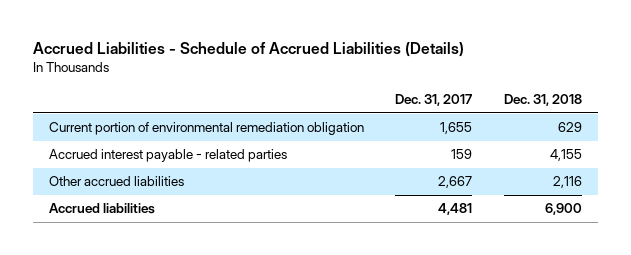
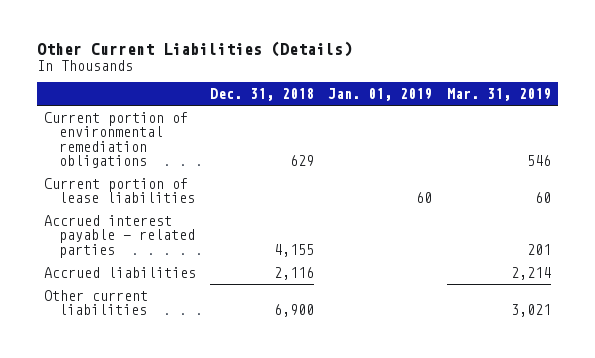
[32,41,464,57] Accrued Liabilities - Schedule of Accrued Liabilities (Details) -> [36,40,352,57] Other Current Liabilities (Details)
[395,94,473,107] Dec. 31, 2017 -> none
none -> [328,88,433,102] Jan. 01, 2019
none -> [446,88,551,102] Mar. 31, 2019
[48,122,364,136] Current portion of environmental remediation obligation -> [43,111,188,169] Current portion of environmental remediation obligations
none -> [43,177,196,204] Current portion of lease liabilities
[48,203,155,215] Accrued liabilities -> none
[48,176,184,187] Other accrued liabilities -> [43,266,196,278] Accrued liabilities
none -> [43,289,148,316] Other current liabilities

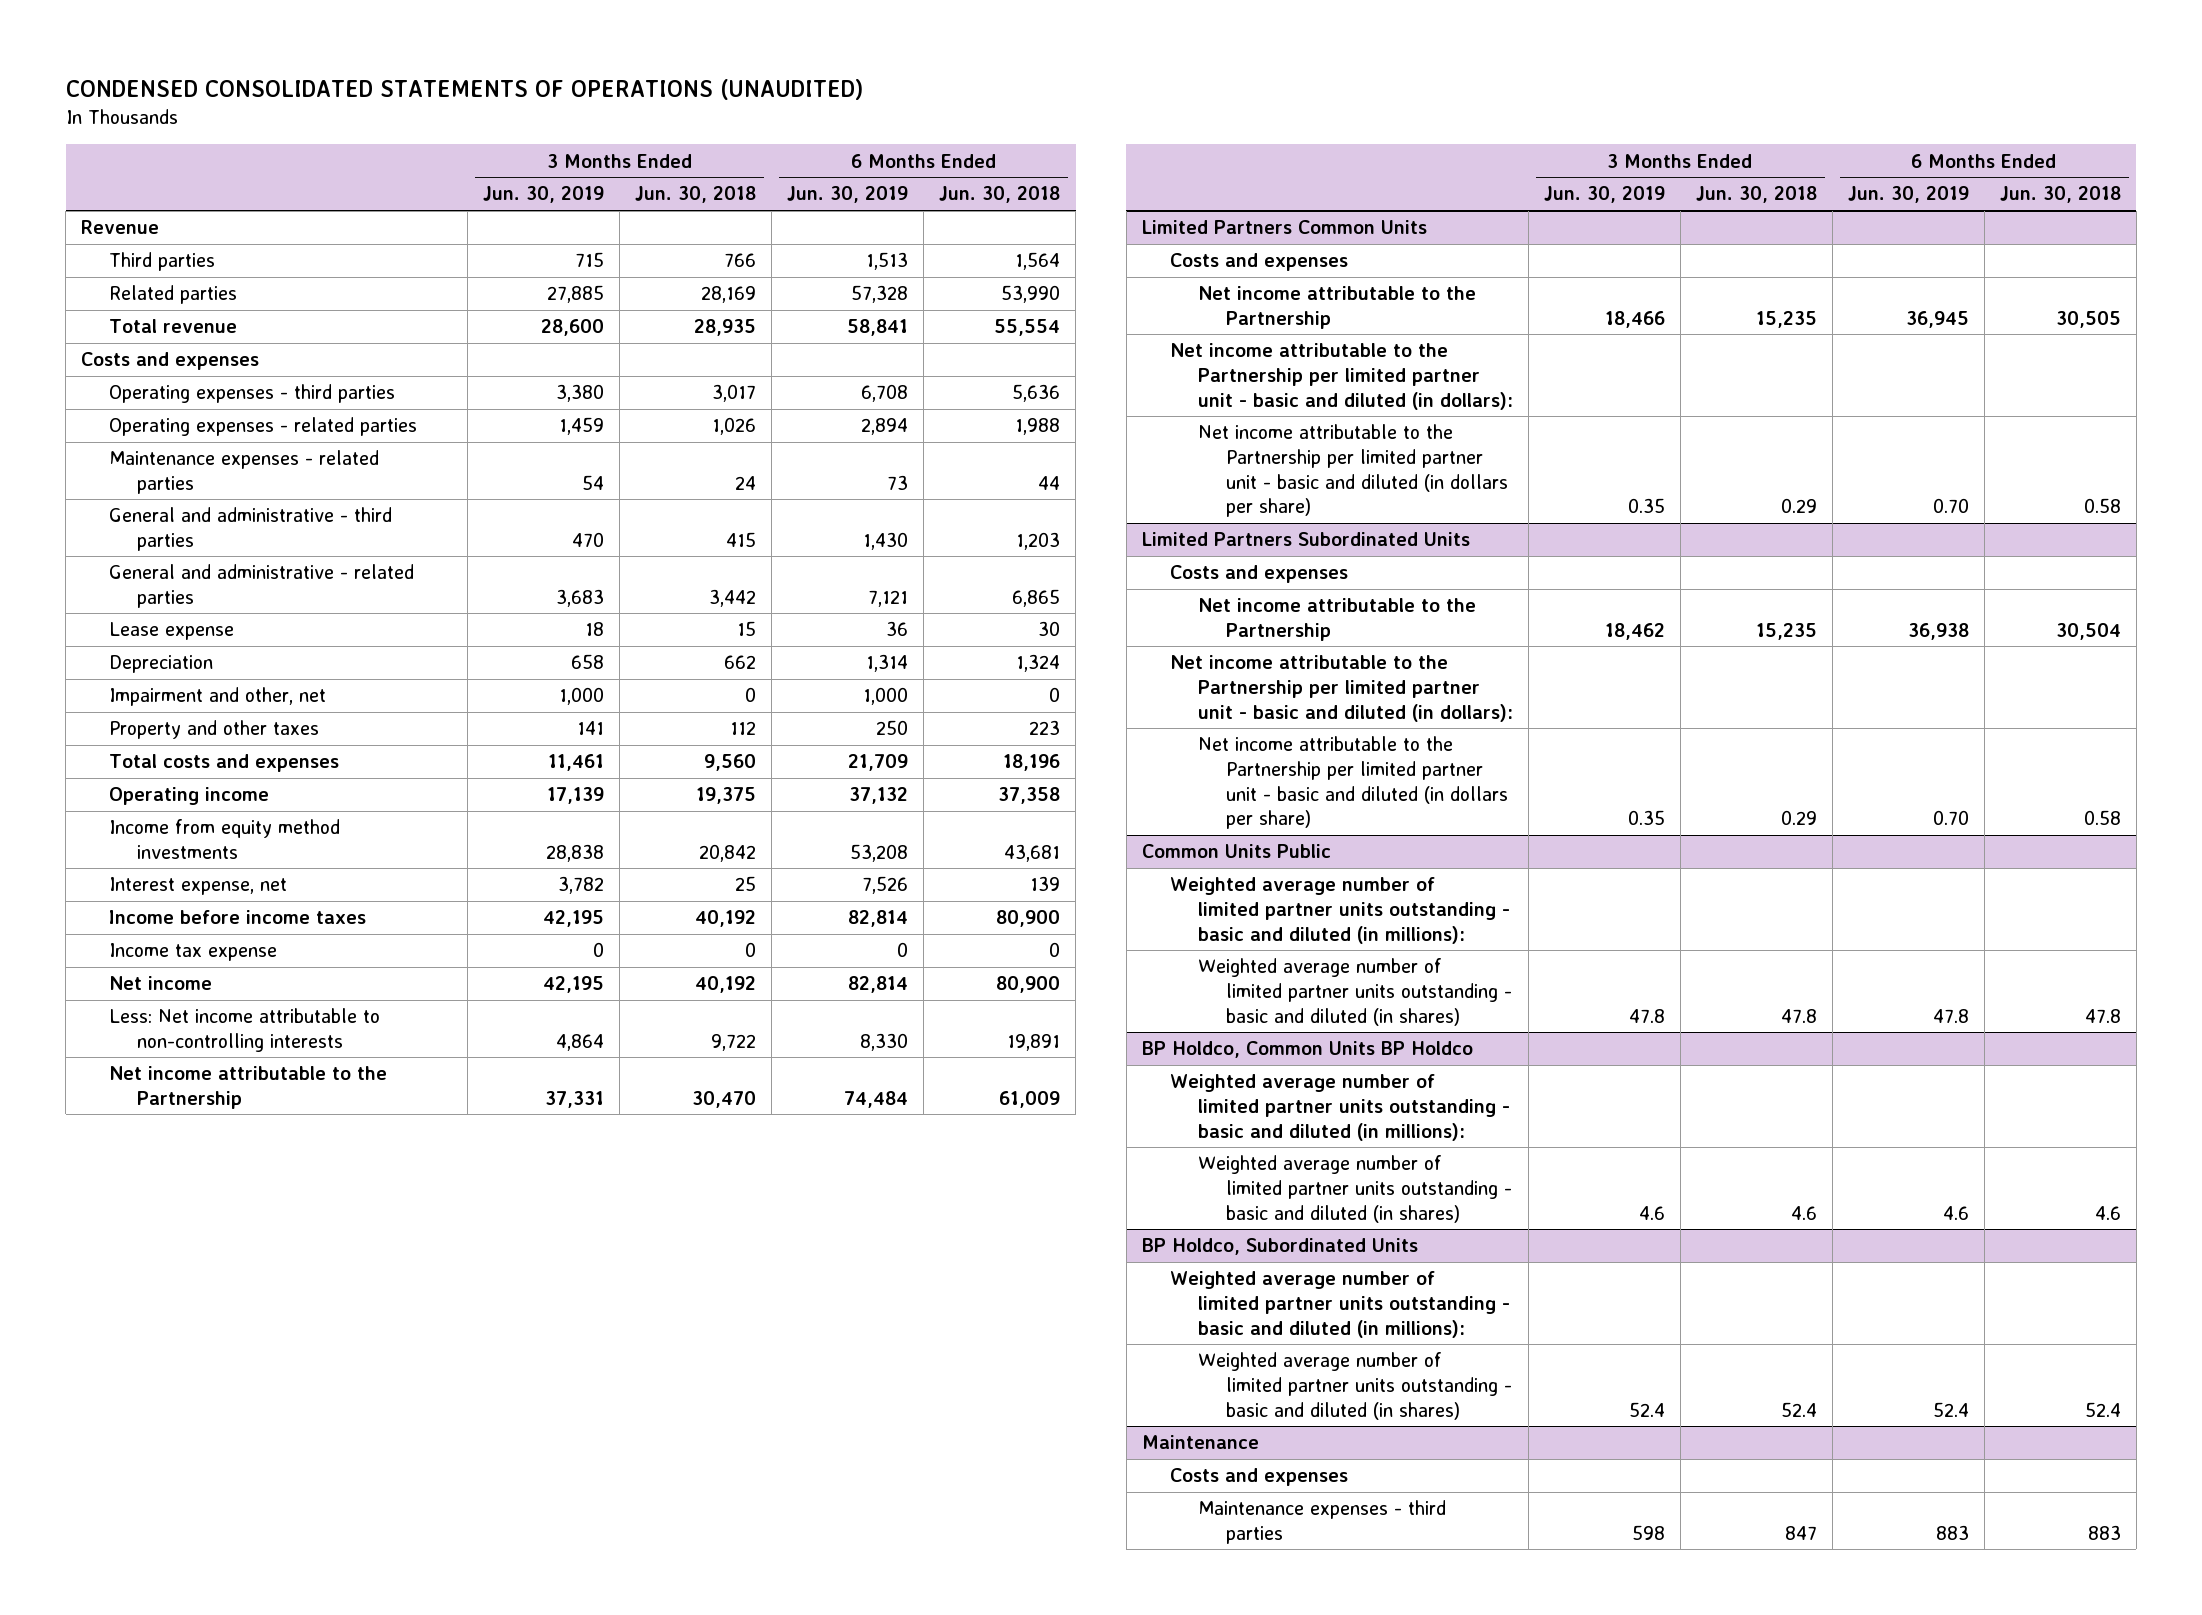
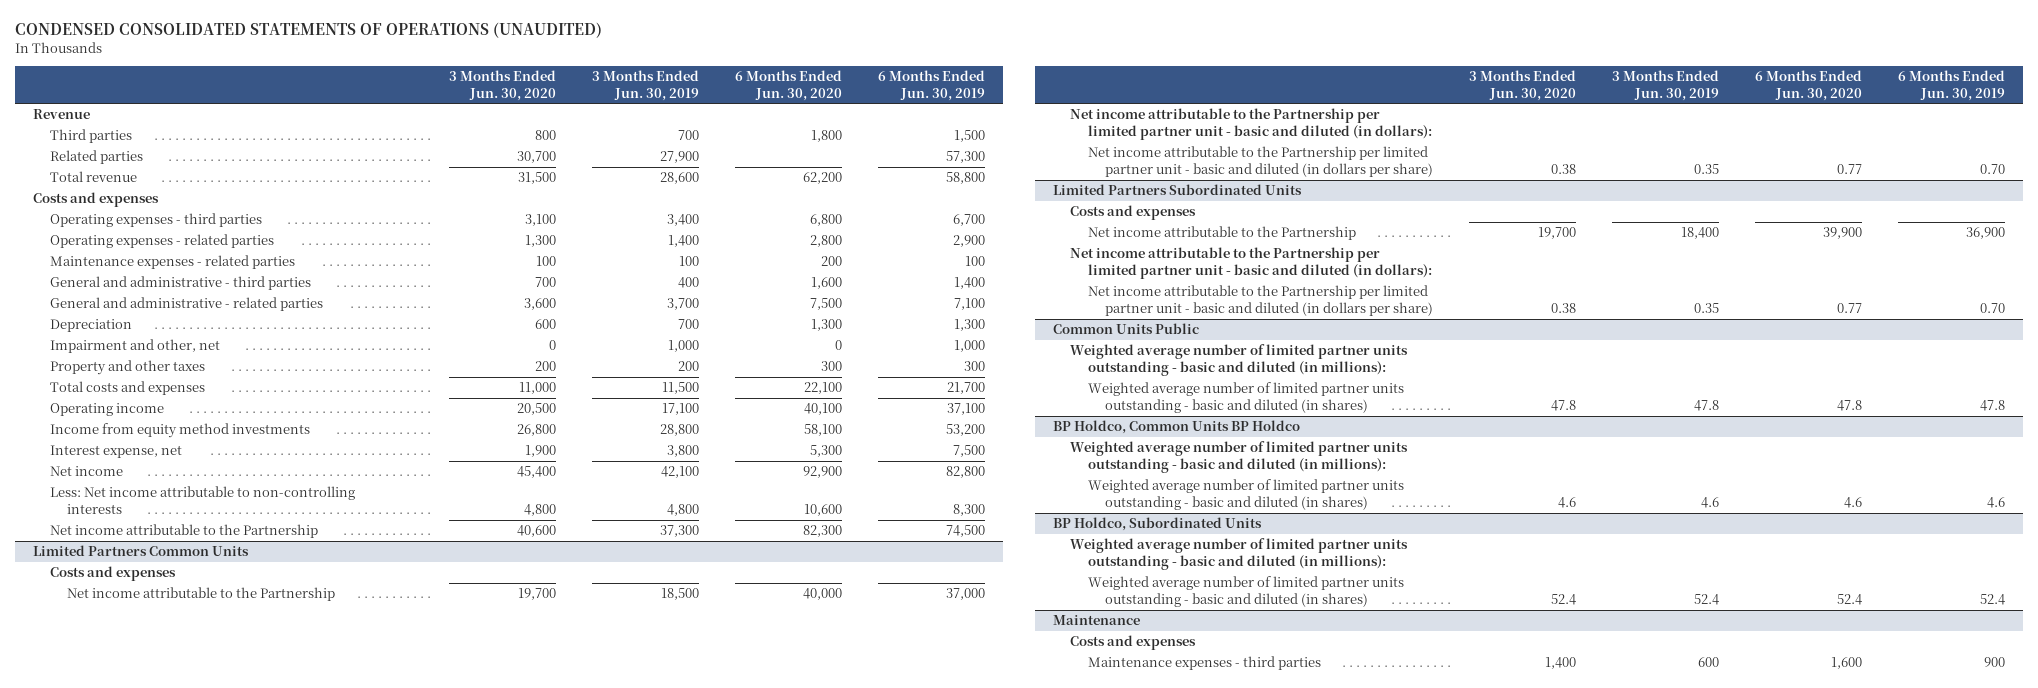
[635,186,757,204] Jun. 30, 2018 -> none
[939,186,1061,204] Jun. 30, 2018 -> none
none -> [448,69,556,101] 3 Months Ended Jun. 30, 2020
none -> [734,69,842,101] 6 Months Ended Jun. 30, 2020
[575,252,605,268] 715 -> [677,130,699,141] 700
[866,252,909,271] 1,513 -> [953,130,985,143] 1,500
[547,285,605,304] 27,885 -> [659,151,699,164] 27,900
[851,285,909,304] 57,328 -> [945,151,985,164] 57,300
[847,319,909,337] 58,841 -> [945,172,985,185] 58,800
[109,622,235,641] Lease expense -> none
[556,384,605,403] 3,380 -> [666,214,699,227] 3,400
[861,384,909,403] 6,708 -> [952,214,985,227] 6,700
[559,417,605,436] 1,459 -> [667,235,699,248] 1,400
[861,418,909,436] 2,894 -> [952,235,985,248] 2,900
[582,474,605,490] 54 -> [678,256,699,267] 100
[887,474,909,490] 73 -> [964,256,985,267] 100
[572,531,605,547] 470 -> [677,277,699,289] 400
[863,531,909,550] 1,430 -> [953,277,985,290] 1,400
[556,588,605,607] 3,683 -> [666,298,699,311] 3,700
[868,589,909,607] 7,121 -> [953,298,985,311] 7,100
[571,654,605,670] 658 -> [677,319,699,330] 700
[866,654,909,673] 1,314 -> [953,319,985,332] 1,300
[109,910,367,925] Income before income taxes -> none
[109,943,278,962] Income tax expense -> none
[577,721,605,736] 141 -> [677,361,699,372] 200
[876,720,909,736] 250 -> [963,361,985,372] 300
[548,754,605,772] 11,461 -> [661,382,699,395] 11,500
[848,754,909,772] 21,709 -> [946,382,985,395] 21,700
[547,787,605,805] 17,139 -> [661,403,699,416] 17,100
[849,787,909,805] 37,132 -> [946,403,985,416] 37,100
[546,843,605,862] 28,838 -> [659,424,699,437] 28,800
[850,843,909,862] 53,208 -> [945,424,985,437] 53,200
[558,876,605,895] 3,782 -> [666,445,699,458] 3,800
[862,876,909,895] 7,526 -> [952,445,985,458] 7,500
[543,976,605,994] 42,195 -> [660,466,699,479] 42,100
[848,976,909,994] 82,814 -> [945,466,985,479] 82,800
[556,1033,605,1051] 4,864 -> [666,504,699,517] 4,800
[860,1032,909,1051] 8,330 -> [952,504,985,517] 8,300
[545,1090,605,1108] 37,331 -> [659,525,699,538] 37,300
[844,1090,909,1108] 74,484 -> [945,525,985,538] 74,500
[1604,310,1665,328] 18,466 -> [660,588,699,601] 18,500
[1905,310,1969,328] 36,945 -> [945,588,985,601] 37,000
[1604,622,1665,640] 18,462 -> [1680,227,1719,240] 18,400
[1907,622,1969,640] 36,938 -> [1965,227,2005,240] 36,900
[1631,1524,1665,1540] 598 -> [1697,657,1719,668] 600
[1935,1524,1969,1540] 883 -> [1983,657,2005,668] 900

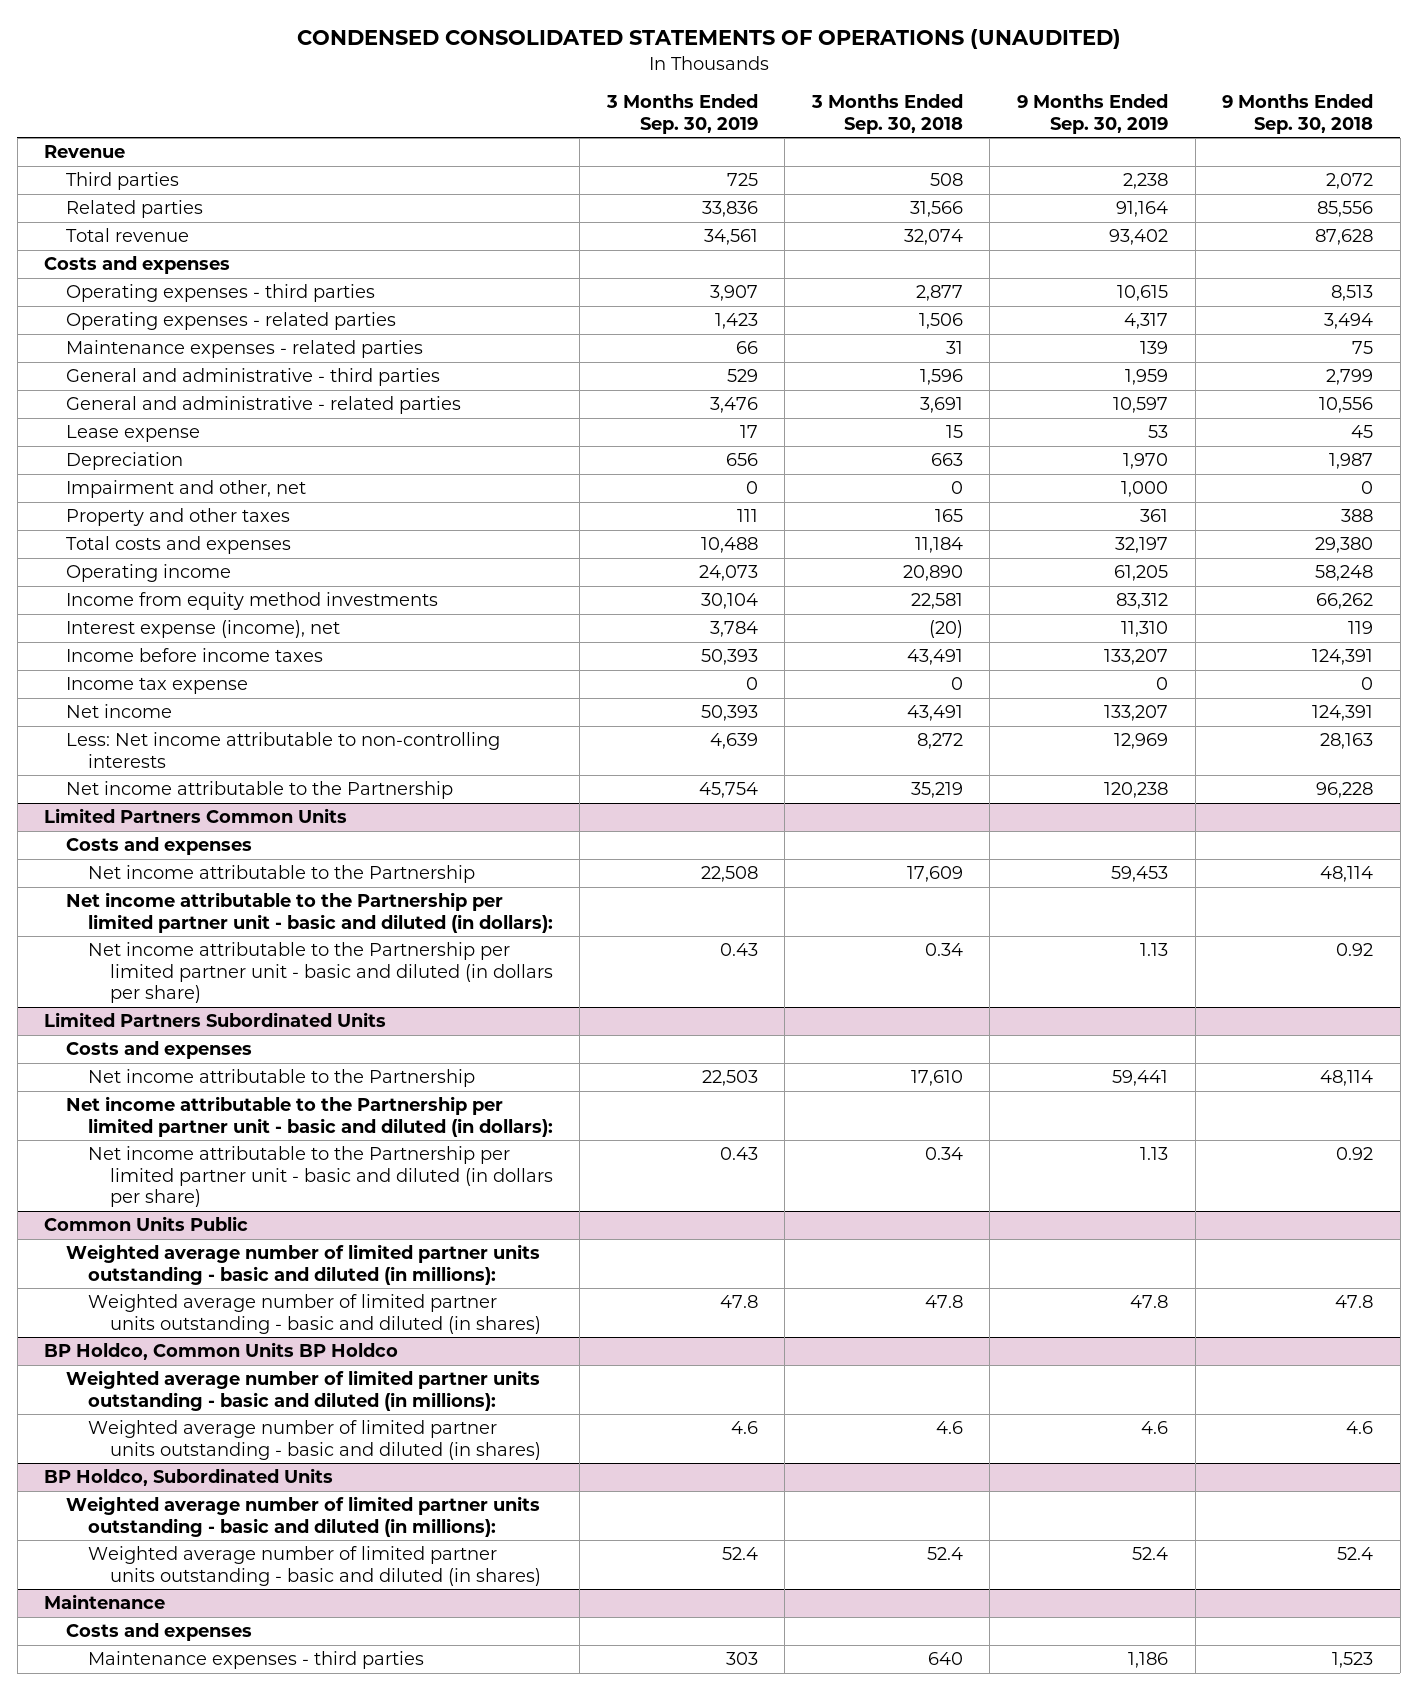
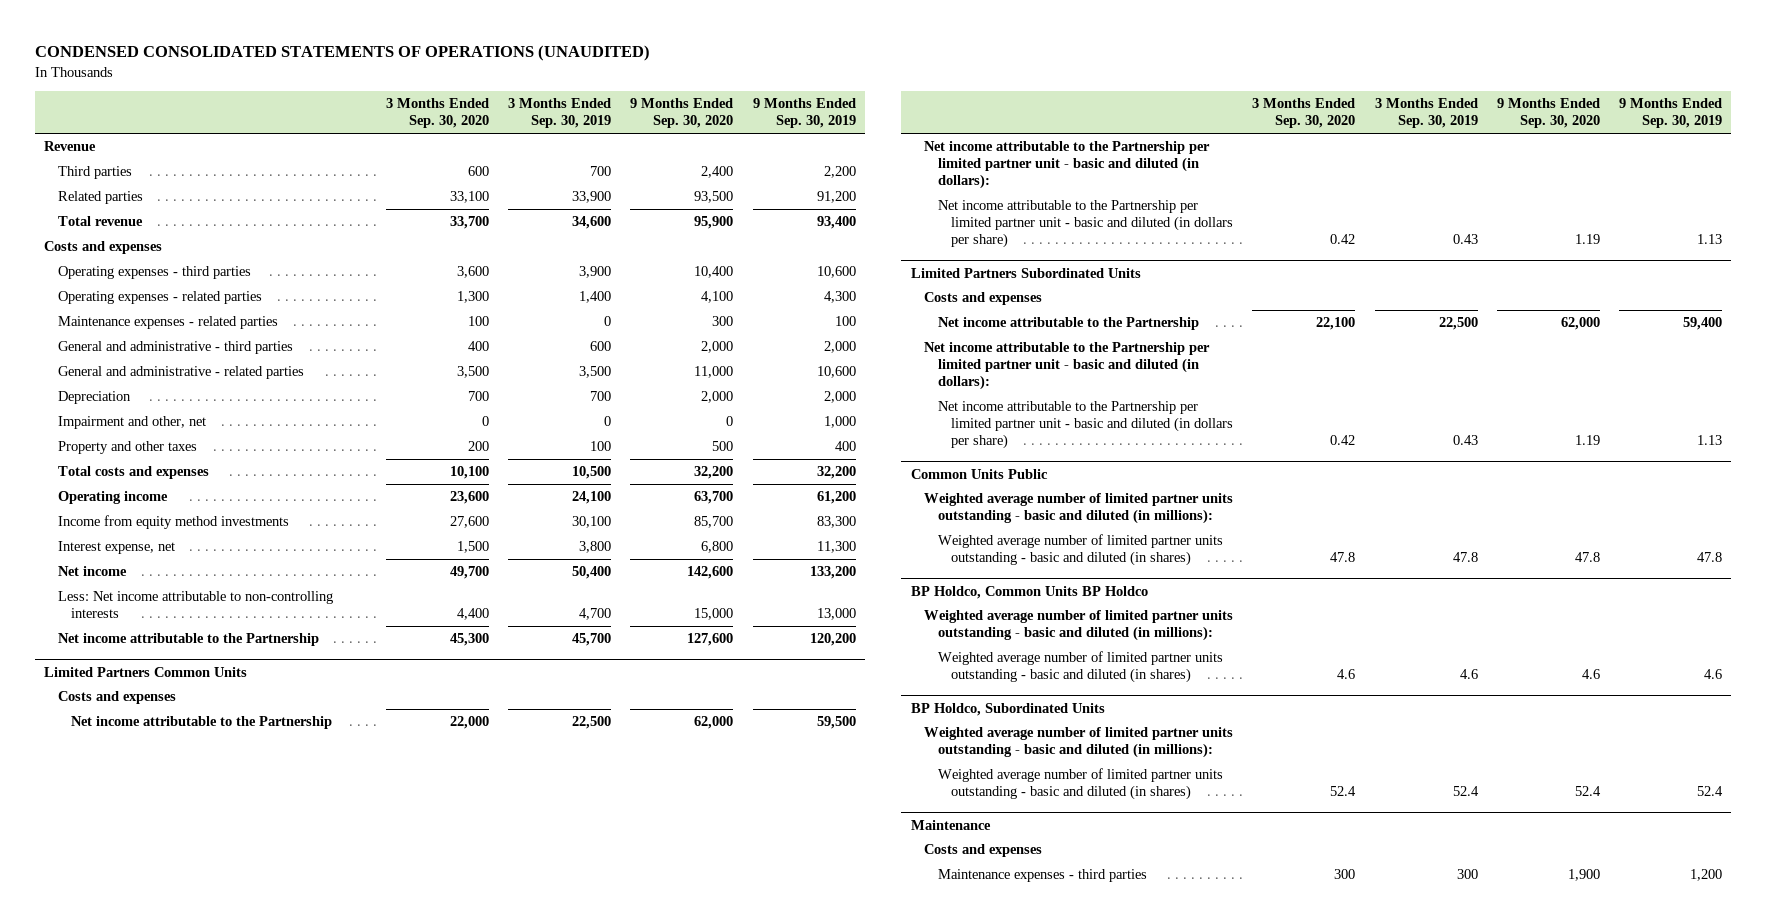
[810,94,963,134] 3 Months Ended Sep. 30, 2018 -> none
[1222,94,1374,134] 9 Months Ended Sep. 30, 2018 -> none
none -> [386,98,490,129] 3 Months Ended Sep. 30, 2020
none -> [630,98,734,129] 9 Months Ended Sep. 30, 2020
[726,173,758,187] 725 -> [590,166,612,177] 700
[1122,173,1168,190] 2,238 -> [823,166,856,179] 2,200
[701,201,758,218] 33,836 -> [572,191,612,204] 33,900
[1115,201,1168,218] 91,164 -> [816,191,856,204] 91,200
[703,229,758,246] 34,561 -> [572,216,612,230] 34,600
[1108,229,1168,246] 93,402 -> [816,216,856,230] 93,400
[66,425,201,443] Lease expense -> none
[709,285,758,302] 3,907 -> [579,266,612,279] 3,900
[1116,285,1168,302] 10,615 -> [816,266,856,279] 10,600
[714,313,758,330] 1,423 -> [579,291,612,304] 1,400
[1123,313,1168,330] 4,317 -> [823,291,856,304] 4,300
[735,341,758,355] 66 -> [604,316,612,327] 0
[1139,341,1168,355] 139 -> [834,316,856,327] 100
[726,369,758,383] 529 -> [590,341,612,352] 600
[1124,369,1168,386] 1,959 -> [823,341,856,354] 2,000
[709,397,758,414] 3,476 -> [579,366,612,379] 3,500
[1112,397,1168,414] 10,597 -> [816,366,856,379] 10,600
[725,453,758,467] 656 -> [590,391,612,402] 700
[1122,453,1168,470] 1,970 -> [823,391,856,404] 2,000
[66,648,324,663] Income before income taxes -> none
[66,677,249,695] Income tax expense -> none
[736,509,758,523] 111 -> [590,441,612,452] 100
[1139,509,1168,523] 361 -> [834,441,856,452] 400
[700,537,758,554] 10,488 -> [572,466,612,480] 10,500
[1114,537,1168,554] 32,197 -> [816,466,856,480] 32,200
[698,565,758,582] 24,073 -> [572,491,612,505] 24,100
[1113,565,1168,582] 61,205 -> [816,491,856,505] 61,200
[700,593,758,610] 30,104 -> [572,516,612,529] 30,100
[1115,593,1168,610] 83,312 -> [816,516,856,529] 83,300
[66,620,341,639] Interest expense (income), net -> [57,541,175,555] Interest expense, net
[709,621,758,638] 3,784 -> [579,541,612,554] 3,800
[1120,621,1168,638] 11,310 -> [816,541,856,554] 11,300
[700,705,758,722] 50,393 -> [572,566,612,580] 50,400
[1103,705,1168,722] 133,207 -> [809,566,856,580] 133,200
[709,733,758,750] 4,639 -> [579,608,612,621] 4,700
[1113,733,1168,750] 12,969 -> [816,608,856,621] 13,000
[698,782,758,799] 45,754 -> [572,633,612,647] 45,700
[1103,782,1168,799] 120,238 -> [809,633,856,647] 120,200
[700,866,758,883] 22,508 -> [572,716,612,730] 22,500
[1110,866,1168,883] 59,453 -> [816,716,856,730] 59,500
[701,1070,758,1087] 22,503 -> [1438,317,1478,331] 22,500
[1111,1070,1168,1087] 59,441 -> [1682,317,1722,331] 59,400
[725,1652,758,1666] 303 -> [1456,869,1478,880] 300
[1127,1652,1168,1669] 1,186 -> [1689,869,1722,882] 1,200

